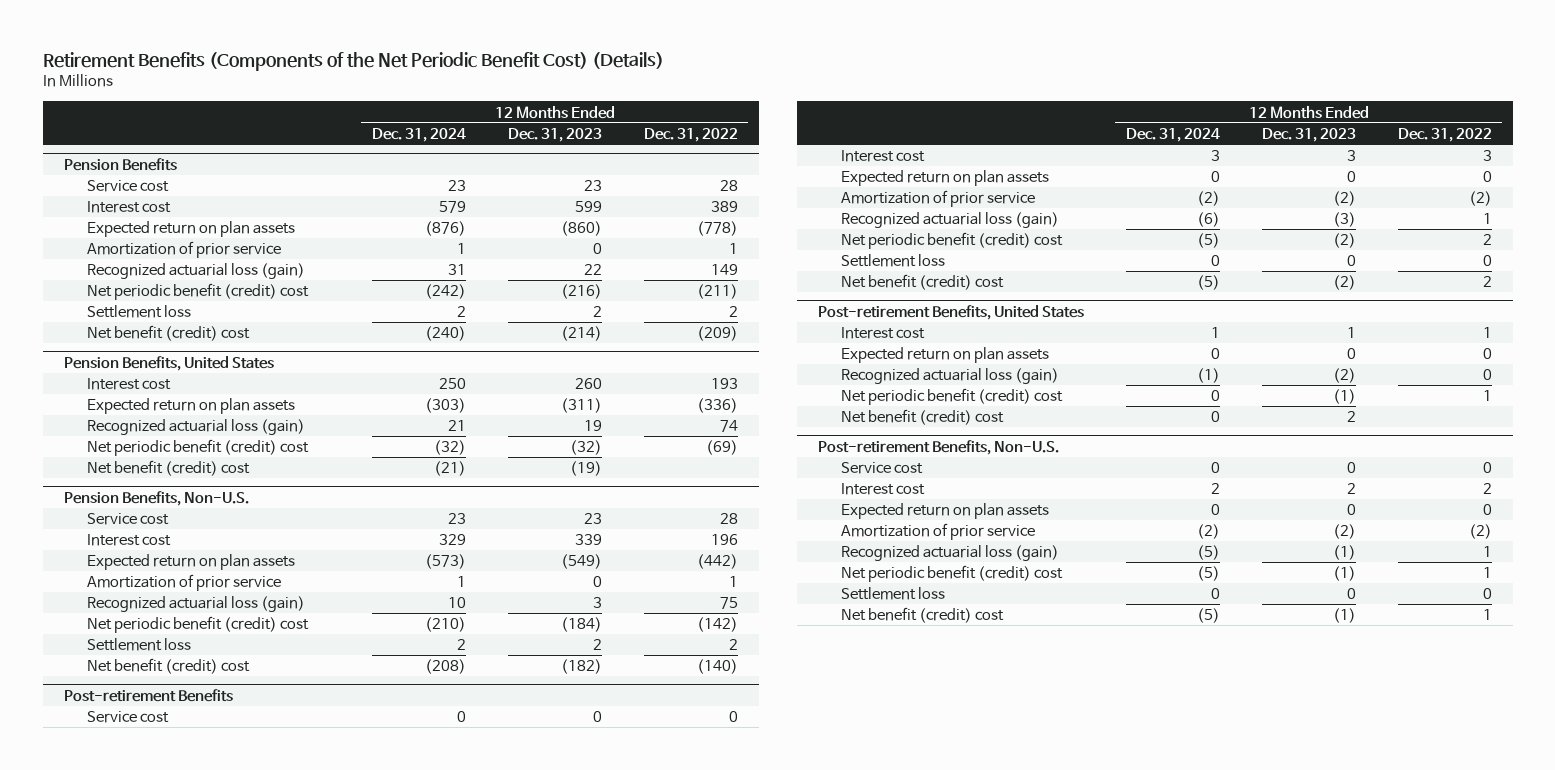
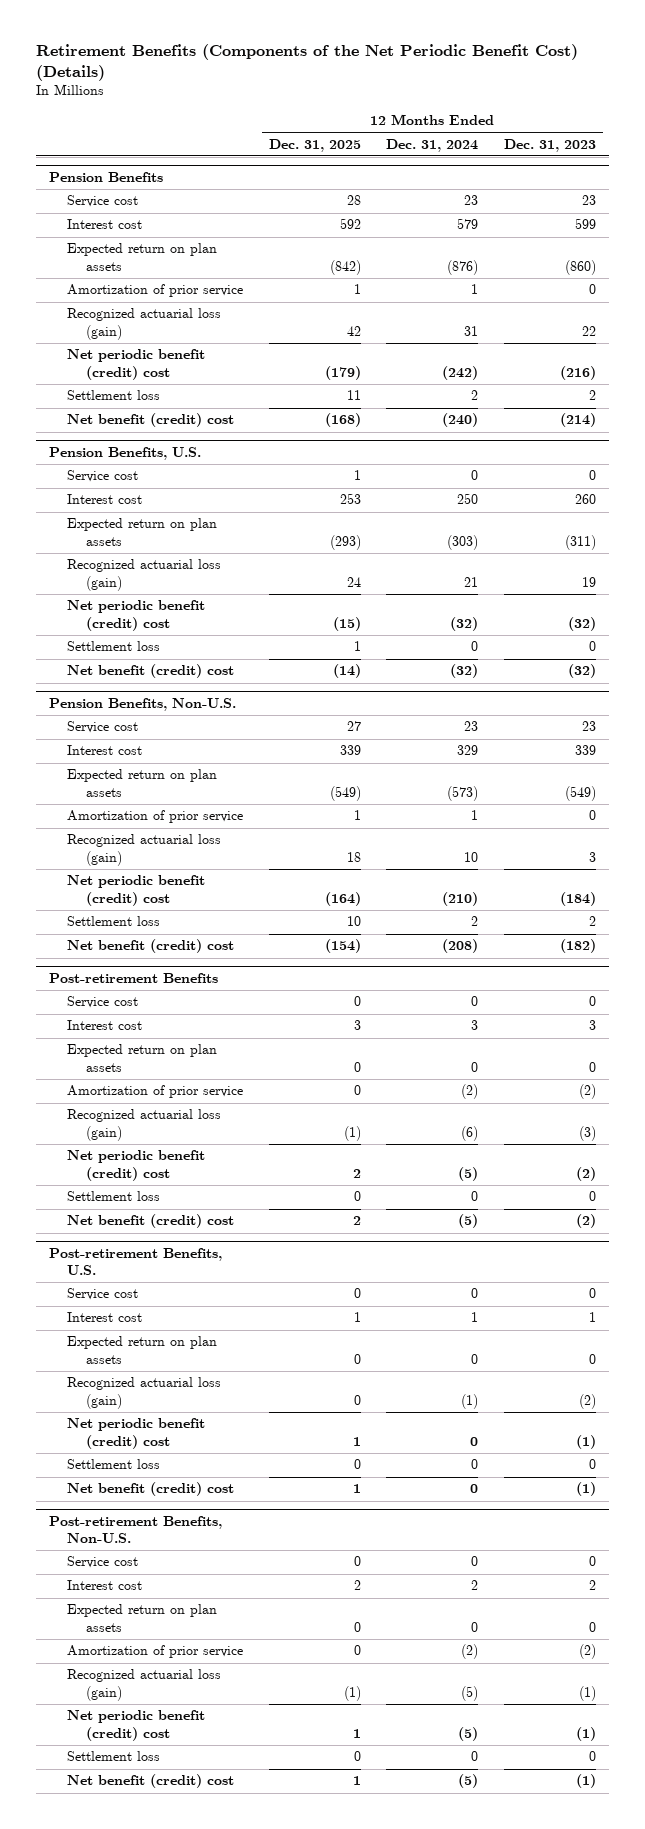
[643,128,738,143] Dec. 31, 2022 -> none
none -> [268,138,361,152] Dec. 31, 2025
[63,355,274,371] Pension Benefits, United States -> none
none -> [48,447,201,461] Pension Benefits, U.S.
none -> [67,470,139,483] Service cost
none -> [67,641,161,652] Settlement loss
[433,461,466,477] (21) -> [450,664,479,679] (32)
[569,461,602,477] (19) -> [568,664,597,679] (32)
[817,304,1084,320] Post-retirement Benefits, United States -> none
none -> [48,1248,222,1276] Post-retirement Benefits, U.S.
none -> [67,1288,139,1301] Service cost
none -> [67,1459,161,1470] Settlement loss
[1346,411,1356,423] 2 -> [576,1482,597,1497] (1)

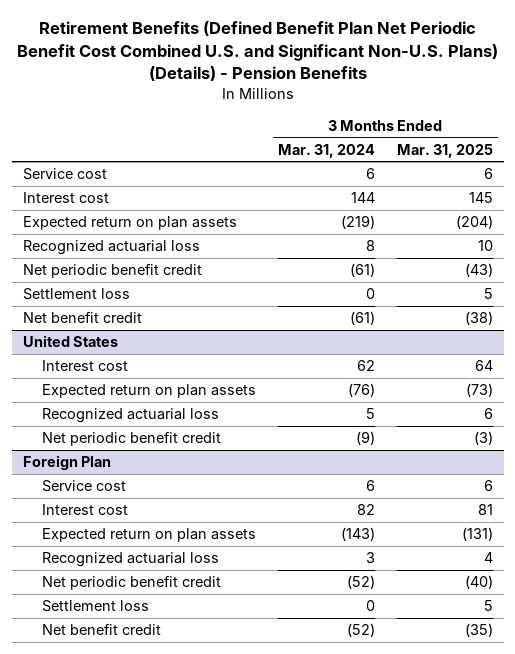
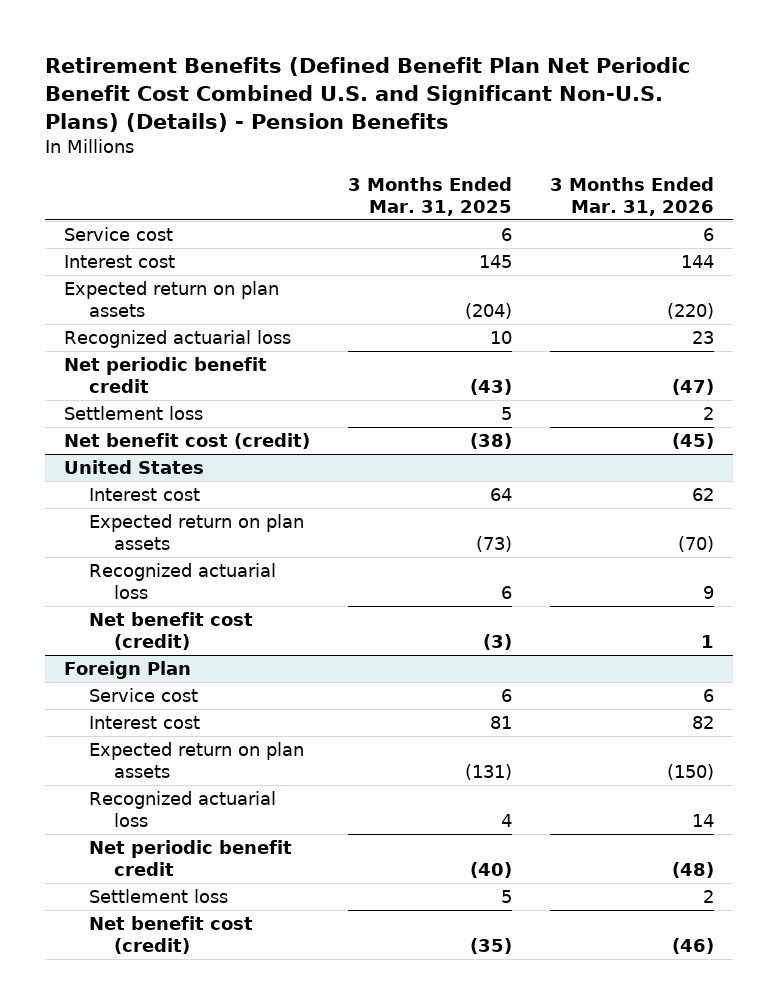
[278,143,376,158] Mar. 31, 2024 -> none
none -> [549,176,714,216] 3 Months Ended Mar. 31, 2026
[22,311,142,324] Net benefit credit -> [63,432,310,449] Net benefit cost (credit)
[42,431,222,447] Net periodic benefit credit -> [88,611,253,650] Net benefit cost (credit)
[42,623,162,636] Net benefit credit -> [88,915,253,954] Net benefit cost (credit)

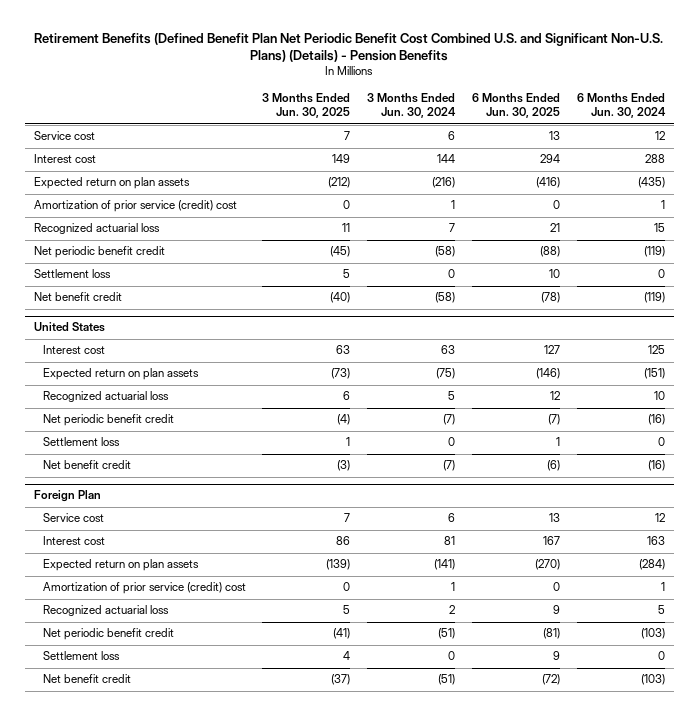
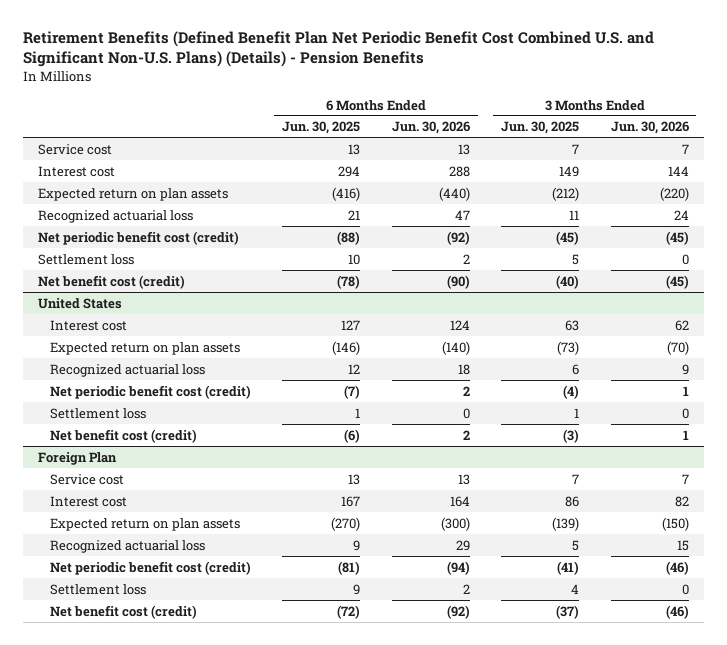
[367,93,457,119] 3 Months Ended Jun. 30, 2024 -> none
[577,93,667,119] 6 Months Ended Jun. 30, 2024 -> none
none -> [391,121,470,135] Jun. 30, 2026
none -> [610,121,689,135] Jun. 30, 2026
[33,200,237,213] Amortization of prior service (credit) cost -> none
[33,246,165,259] Net periodic benefit credit -> [38,230,240,245] Net periodic benefit cost (credit)
[33,292,122,302] Net benefit credit -> [38,274,186,289] Net benefit cost (credit)
[42,414,174,427] Net periodic benefit credit -> [49,384,251,399] Net periodic benefit cost (credit)
[42,460,131,470] Net benefit credit -> [49,428,197,443] Net benefit cost (credit)
[42,582,246,595] Amortization of prior service (credit) cost -> none
[42,628,174,641] Net periodic benefit credit -> [49,560,251,575] Net periodic benefit cost (credit)
[42,674,131,684] Net benefit credit -> [49,604,197,619] Net benefit cost (credit)

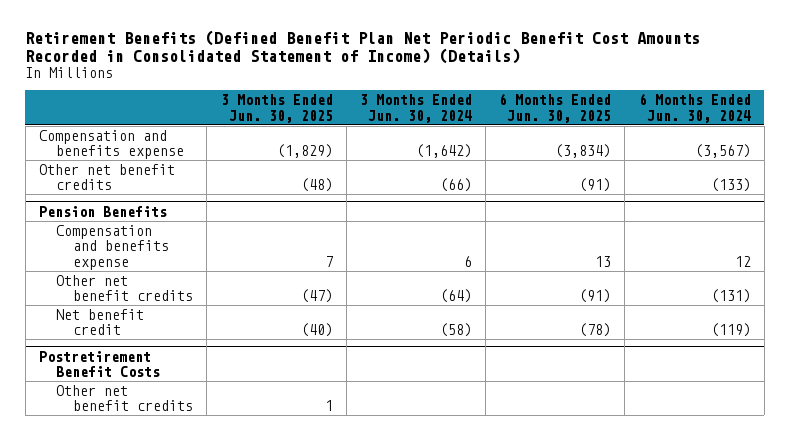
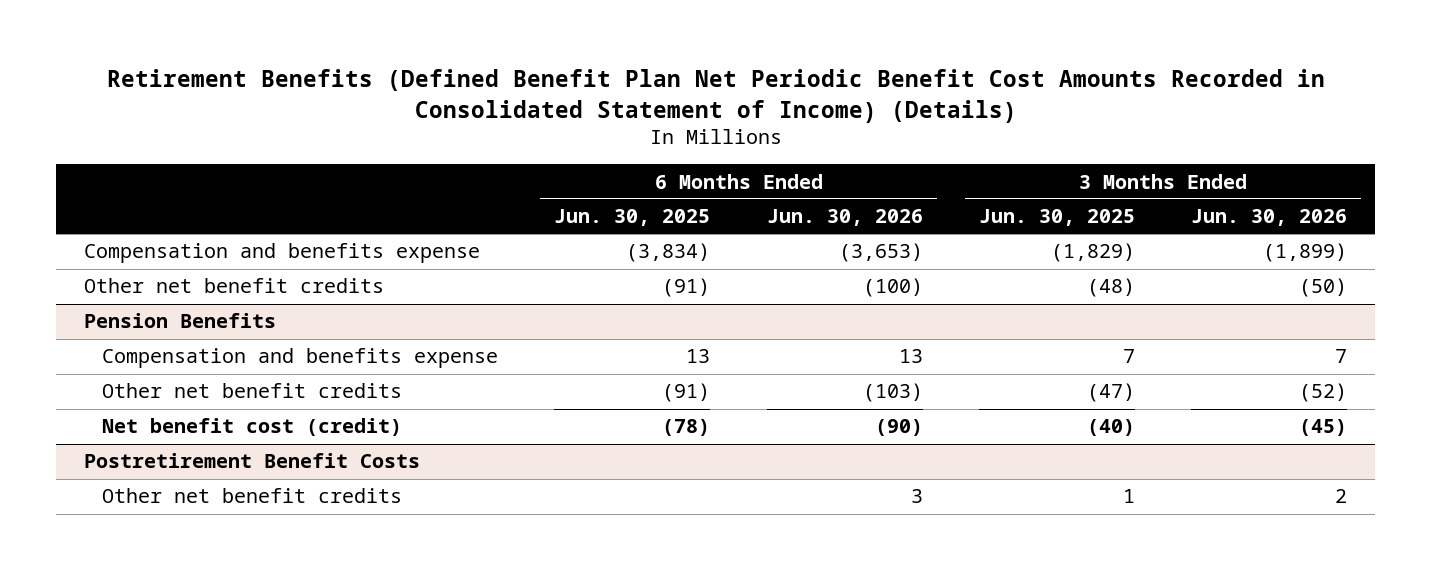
[359,94,472,123] 3 Months Ended Jun. 30, 2024 -> none
[638,93,751,123] 6 Months Ended Jun. 30, 2024 -> none
none -> [766,209,923,227] Jun. 30, 2026
none -> [1191,209,1348,227] Jun. 30, 2026
[56,308,145,336] Net benefit credit -> [102,418,403,437] Net benefit cost (credit)

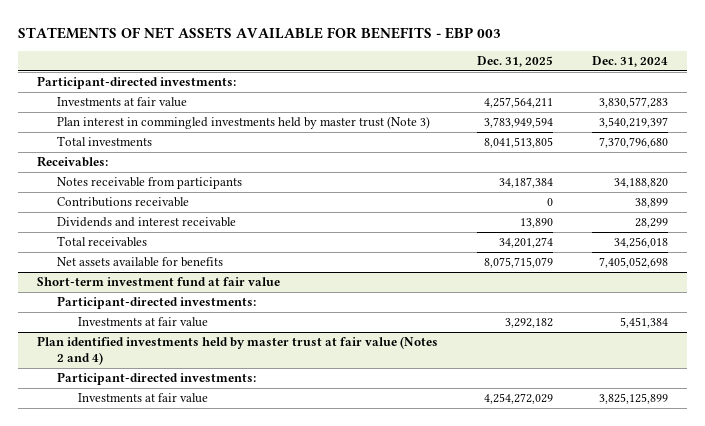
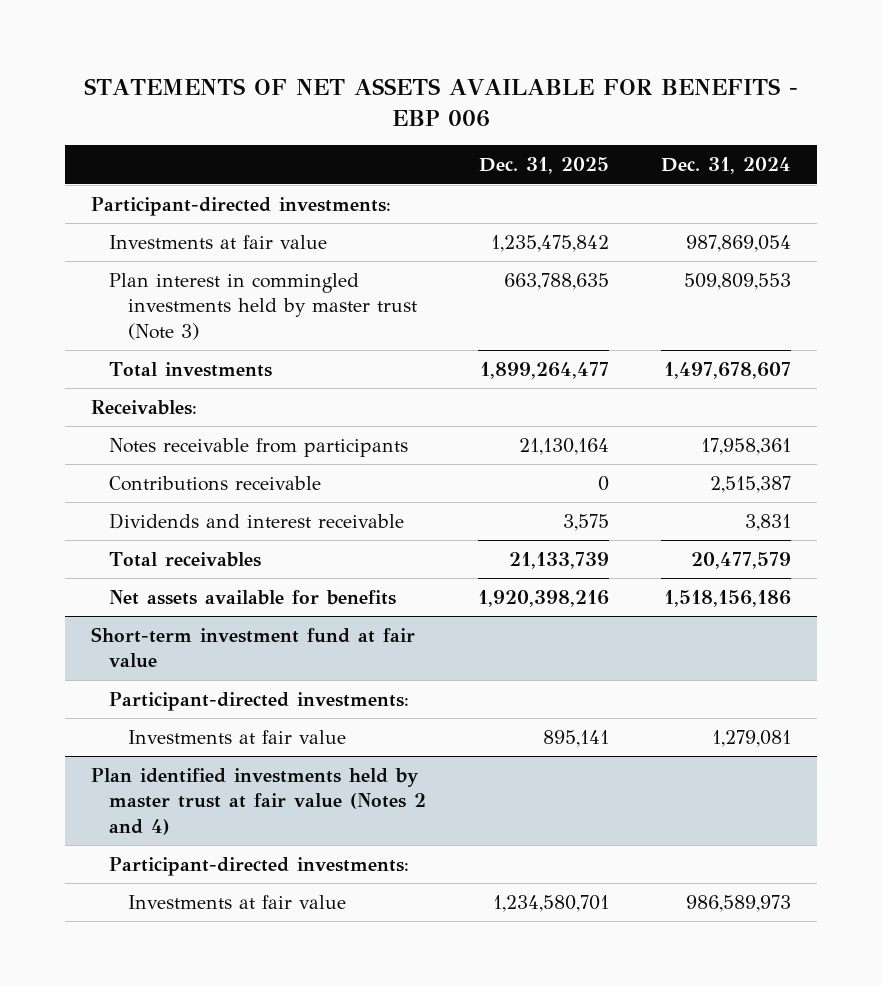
[17,27,501,40] STATEMENTS OF NET ASSETS AVAILABLE FOR BENEFITS - EBP 003 -> [84,78,799,127] STATEMENTS OF NET ASSETS AVAILABLE FOR BENEFITS - EBP 006
[483,97,553,109] 4,257,564,211 -> [491,234,610,252] 1,235,475,842
[598,97,668,109] 3,830,577,283 -> [686,234,792,252] 987,869,054
[483,117,553,129] 3,783,949,594 -> [504,272,610,290] 663,788,635
[598,117,668,129] 3,540,219,397 -> [684,272,792,290] 509,809,553
[483,137,553,149] 8,041,513,805 -> [480,361,610,379] 1,899,264,477
[598,137,668,149] 7,370,796,680 -> [664,361,792,379] 1,497,678,607
[498,177,553,189] 34,187,384 -> [519,437,610,455] 21,130,164
[613,178,668,189] 34,188,820 -> [701,437,792,455] 17,958,361
[634,198,668,209] 38,899 -> [710,475,792,493] 2,515,387
[519,218,553,229] 13,890 -> [563,513,610,531] 3,575
[634,218,668,229] 28,299 -> [745,513,792,531] 3,831
[498,237,553,249] 34,201,274 -> [509,551,610,569] 21,133,739
[613,237,668,249] 34,256,018 -> [691,551,792,569] 20,477,579
[483,257,553,269] 8,075,715,079 -> [478,589,610,607] 1,920,398,216
[598,257,668,269] 7,405,052,698 -> [664,589,792,607] 1,518,156,186
[504,318,553,329] 3,292,182 -> [543,729,610,747] 895,141
[619,317,668,329] 5,451,384 -> [712,729,792,747] 1,279,081
[483,393,553,405] 4,254,272,029 -> [493,894,610,912] 1,234,580,701
[598,393,668,405] 3,825,125,899 -> [686,894,792,912] 986,589,973

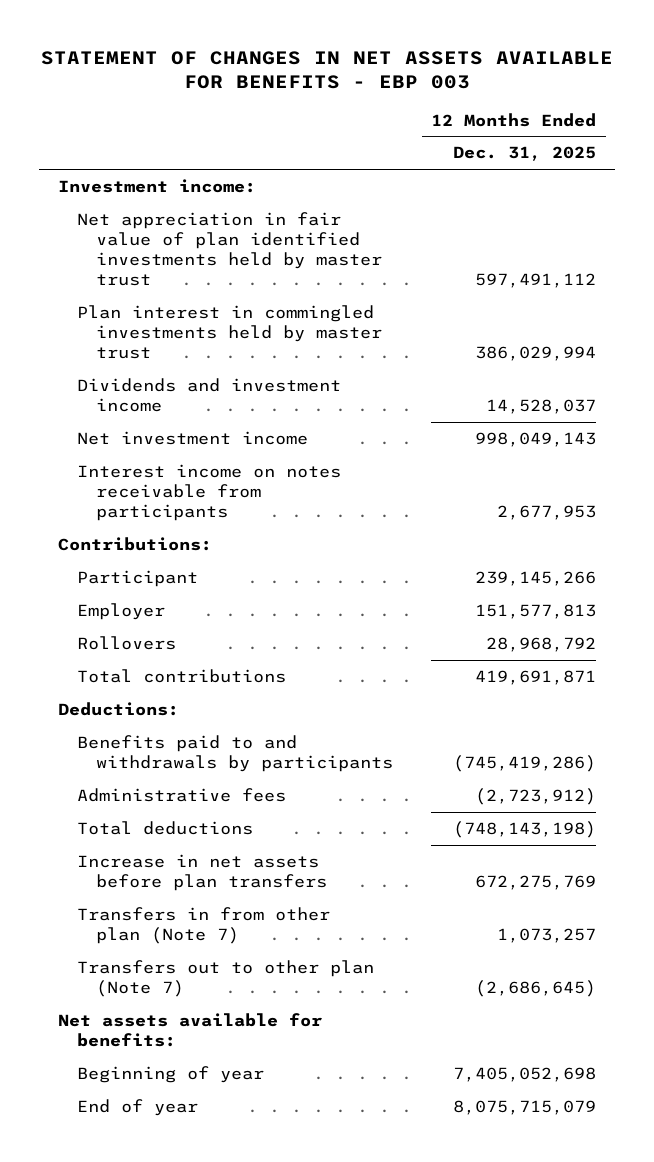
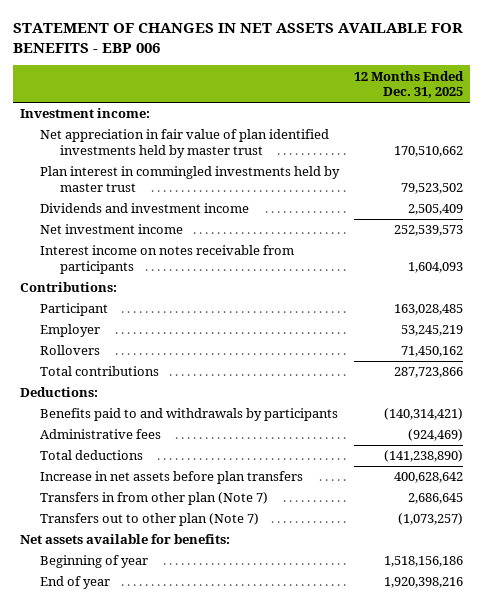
[41,50,614,90] STATEMENT OF CHANGES IN NET ASSETS AVAILABLE FOR BENEFITS - EBP 003 -> [12,22,463,53] STATEMENT OF CHANGES IN NET ASSETS AVAILABLE FOR BENEFITS - EBP 006
[475,273,597,289] 597,491,112 -> [393,145,463,157] 170,510,662
[475,346,597,362] 386,029,994 -> [400,182,463,194] 79,523,502
[486,398,597,414] 14,528,037 -> [407,204,463,216] 2,505,409
[475,431,597,447] 998,049,143 -> [393,225,463,237] 252,539,573
[497,505,597,521] 2,677,953 -> [407,261,463,273] 1,604,093
[475,570,597,586] 239,145,266 -> [393,304,463,316] 163,028,485
[475,603,597,619] 151,577,813 -> [400,325,463,337] 53,245,219
[486,636,597,652] 28,968,792 -> [400,346,463,358] 71,450,162
[475,669,597,685] 419,691,871 -> [393,367,463,379] 287,723,866
[453,754,597,772] (745,419,286) -> [383,408,463,421] (140,314,421)
[475,787,597,805] (2,723,912) -> [407,429,463,442] (924,469)
[453,820,597,838] (748,143,198) -> [383,450,463,463] (141,238,890)
[475,874,597,890] 672,275,769 -> [393,472,463,484] 400,628,642
[497,927,597,943] 1,073,257 -> [407,493,463,505] 2,686,645
[475,979,597,997] (2,686,645) -> [397,513,463,526] (1,073,257)
[453,1066,597,1082] 7,405,052,698 -> [383,556,463,568] 1,518,156,186
[453,1099,597,1115] 8,075,715,079 -> [383,577,463,589] 1,920,398,216

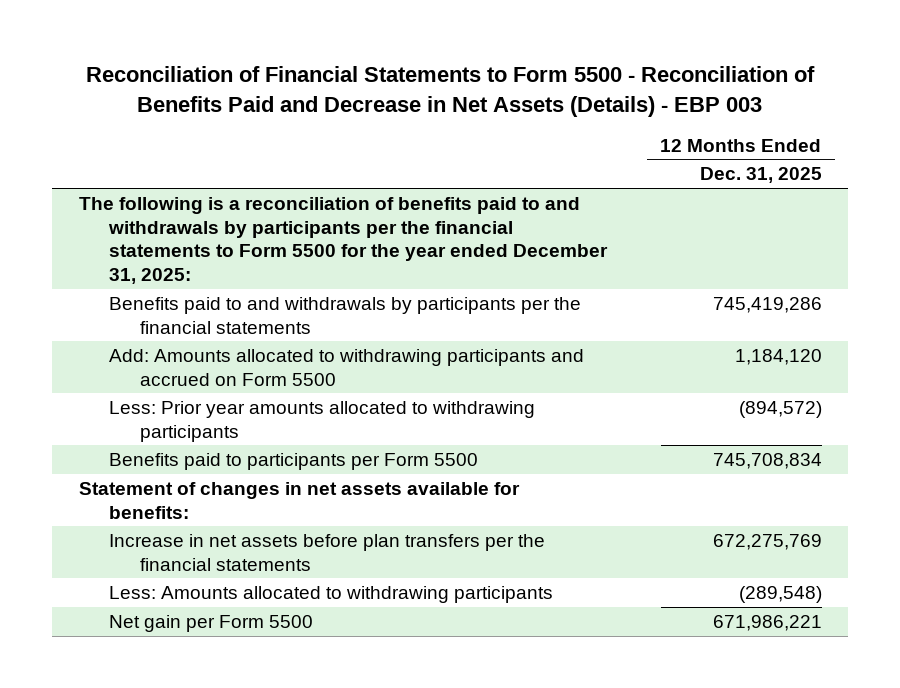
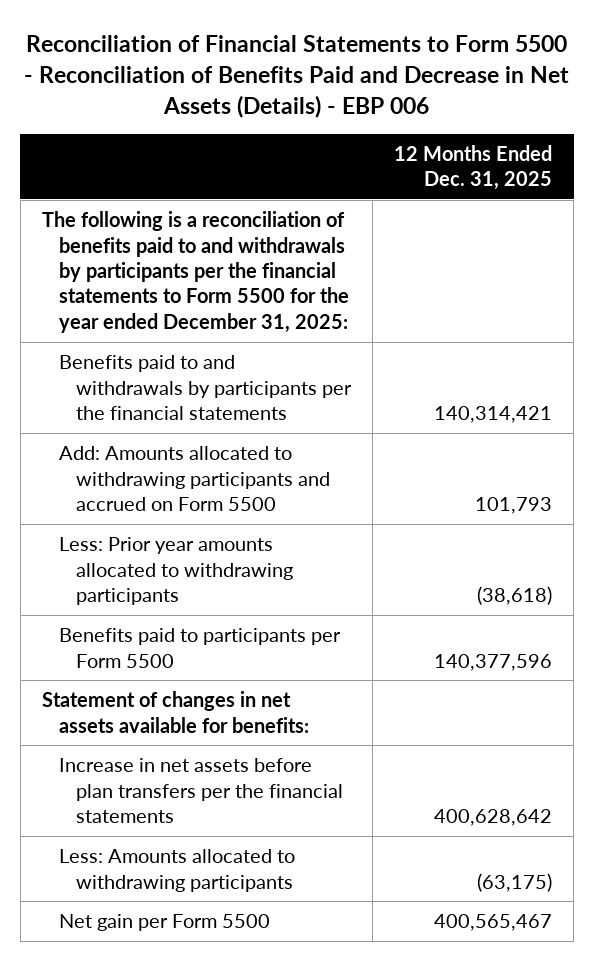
[86,65,816,117] Reconciliation of Financial Statements to Form 5500 - Reconciliation of Benefits Paid and Decrease in Net Assets (Details) - EBP 003 -> [24,34,570,118] Reconciliation of Financial Statements to Form 5500 - Reconciliation of Benefits Paid and Decrease in Net Assets (Details) - EBP 006
[712,296,822,313] 745,419,286 -> [433,405,552,423] 140,314,421
[734,348,822,365] 1,184,120 -> [474,496,552,514] 101,793
[738,400,822,418] (894,572) -> [476,585,552,605] (38,618)
[712,452,822,469] 745,708,834 -> [433,653,552,671] 140,377,596
[712,533,822,550] 672,275,769 -> [433,808,552,826] 400,628,642
[738,585,822,603] (289,548) -> [476,872,552,892] (63,175)
[712,614,822,631] 671,986,221 -> [433,914,552,932] 400,565,467

